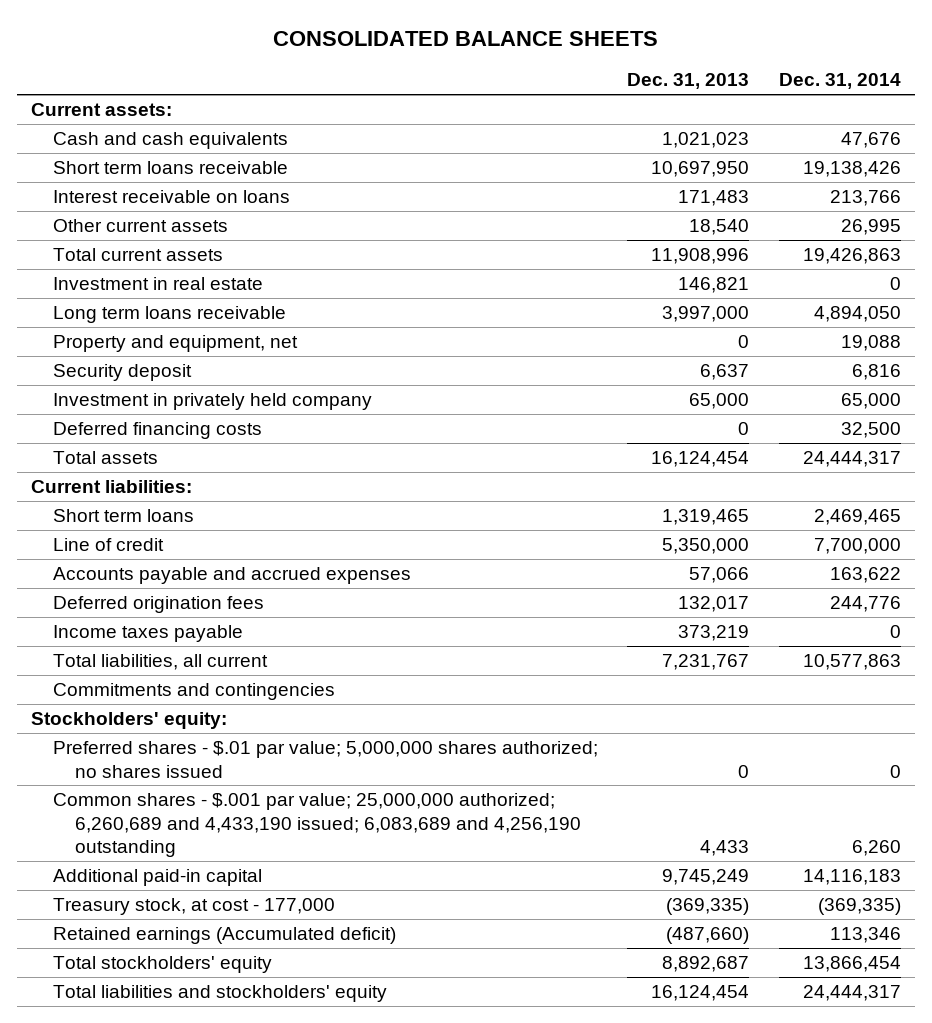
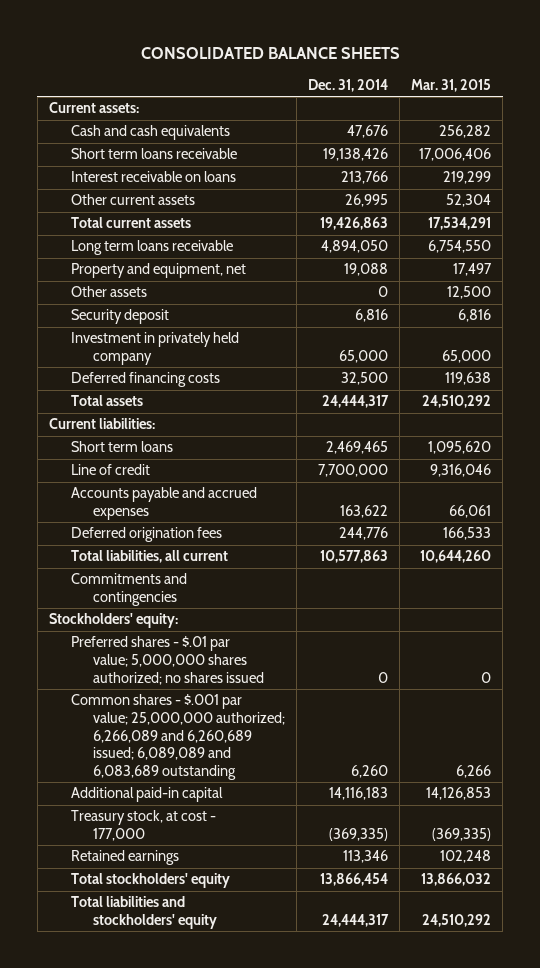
[627,73,750,90] Dec. 31, 2013 -> none
none -> [411,79,492,93] Mar. 31, 2015
[53,276,264,290] Investment in real estate -> none
none -> [70,286,147,298] Other assets
[53,624,244,642] Income taxes payable -> none
[53,792,582,858] Common shares - $.001 par value; 25,000,000 authorized; 6,260,689 and 4,433,190 issued; 6,083,689 and 4,256,190 outstanding -> [70,694,286,780] Common shares - $.001 par value; 25,000,000 authorized; 6,266,089 and 6,260,689 issued; 6,089,089 and 6,083,689 outstanding
[53,926,397,944] Retained earnings (Accumulated deficit) -> [70,850,179,866] Retained earnings

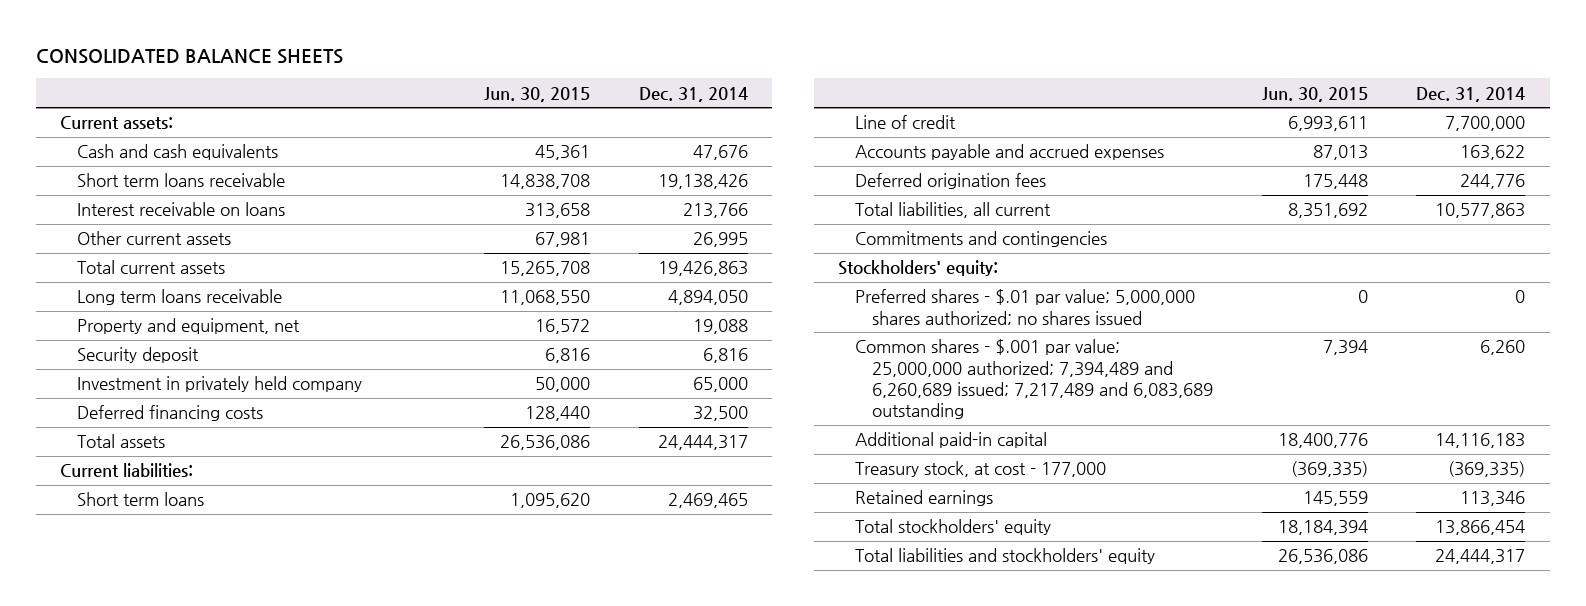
[411,79,492,93] Mar. 31, 2015 -> none
none -> [483,86,590,102] Jun. 30, 2015
[70,286,147,298] Other assets -> none
[70,694,286,780] Common shares - $.001 par value; 25,000,000 authorized; 6,266,089 and 6,260,689 issued; 6,089,089 and 6,083,689 outstanding -> [854,339,1214,420] Common shares - $.001 par value; 25,000,000 authorized; 7,394,489 and 6,260,689 issued; 7,217,489 and 6,083,689 outstanding

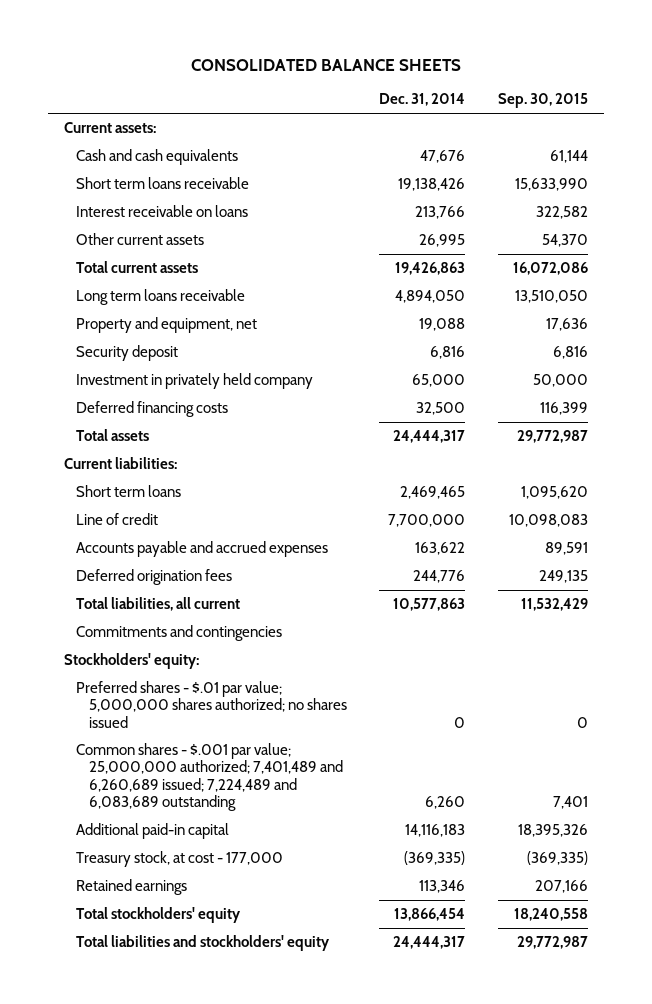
[483,86,590,102] Jun. 30, 2015 -> none
none -> [497,93,588,109] Sep. 30, 2015
[854,339,1214,420] Common shares - $.001 par value; 25,000,000 authorized; 7,394,489 and 6,260,689 issued; 7,217,489 and 6,083,689 outstanding -> [76,742,343,812] Common shares - $.001 par value; 25,000,000 authorized; 7,401,489 and 6,260,689 issued; 7,224,489 and 6,083,689 outstanding

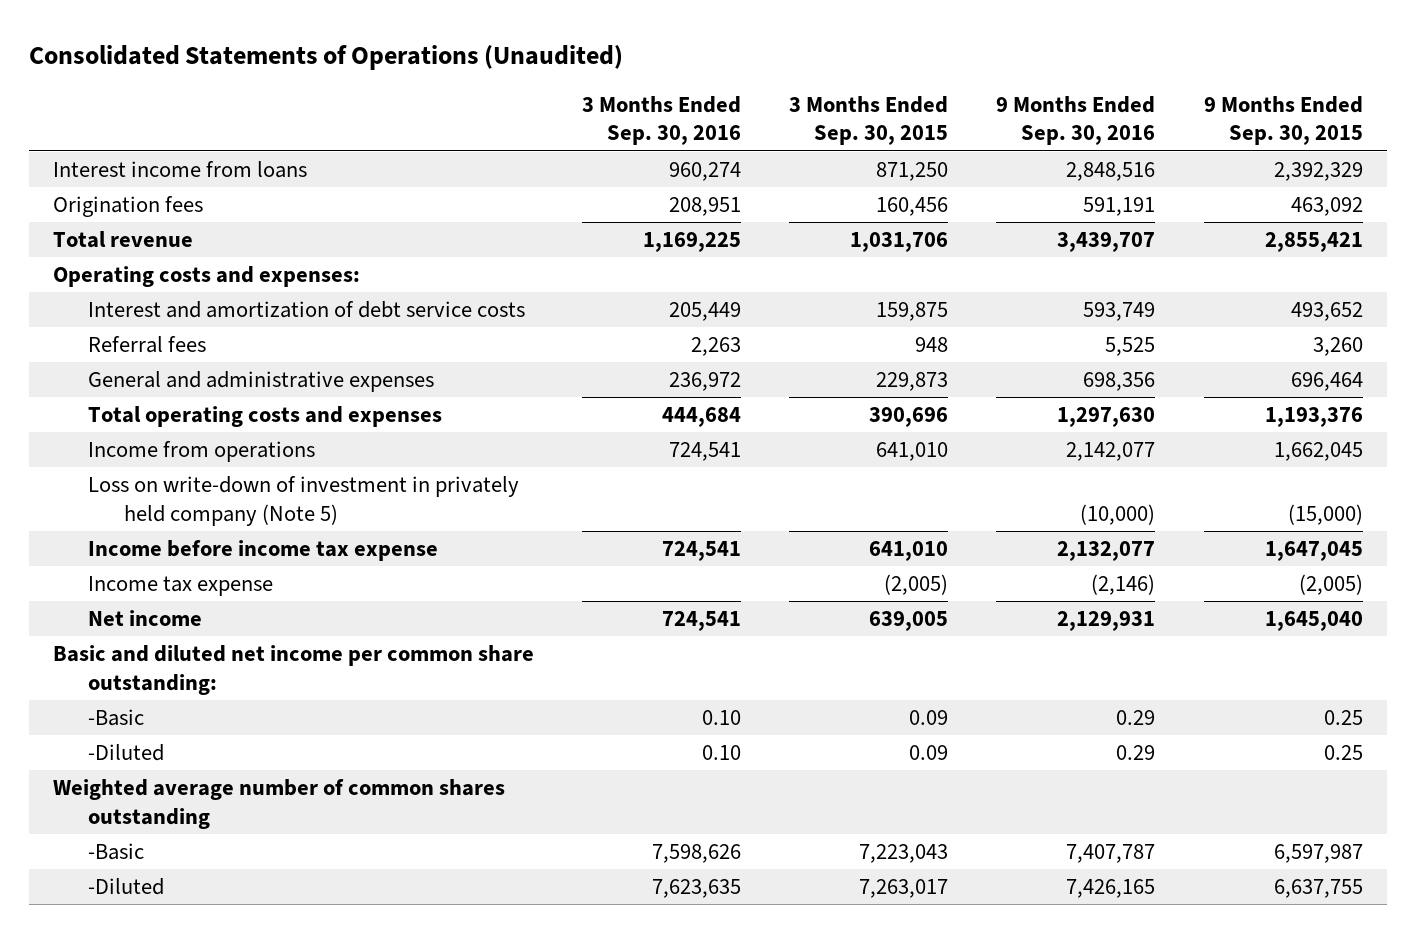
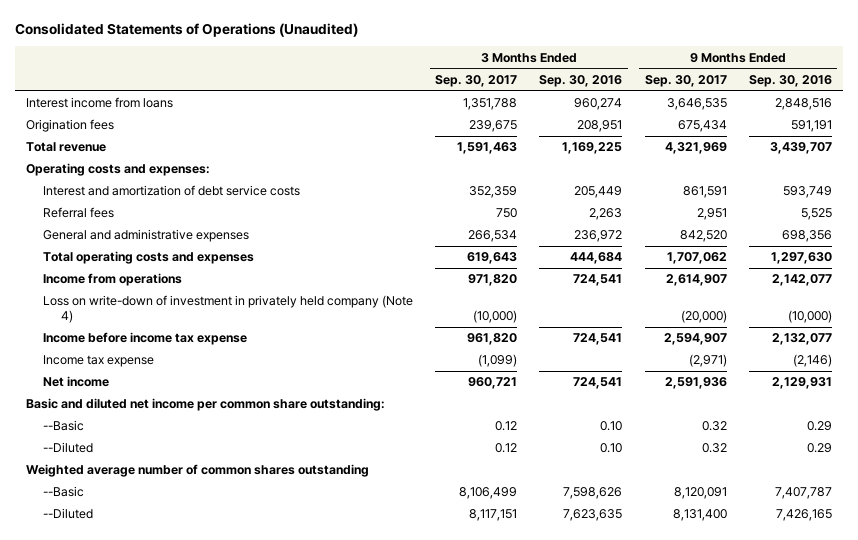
[789,95,949,146] 3 Months Ended Sep. 30, 2015 -> none
[1203,95,1363,146] 9 Months Ended Sep. 30, 2015 -> none
none -> [435,75,518,88] Sep. 30, 2017
none -> [644,75,727,88] Sep. 30, 2017
[88,476,520,526] Loss on write-down of investment in privately held company (Note 5) -> [43,295,414,324] Loss on write-down of investment in privately held company (Note 4)
[88,709,145,727] -Basic -> [43,420,85,432] --Basic
[88,744,165,762] -Diluted -> [43,442,94,454] --Diluted
[88,843,145,861] -Basic -> [43,486,85,498] --Basic
[88,878,165,896] -Diluted -> [43,508,94,520] --Diluted

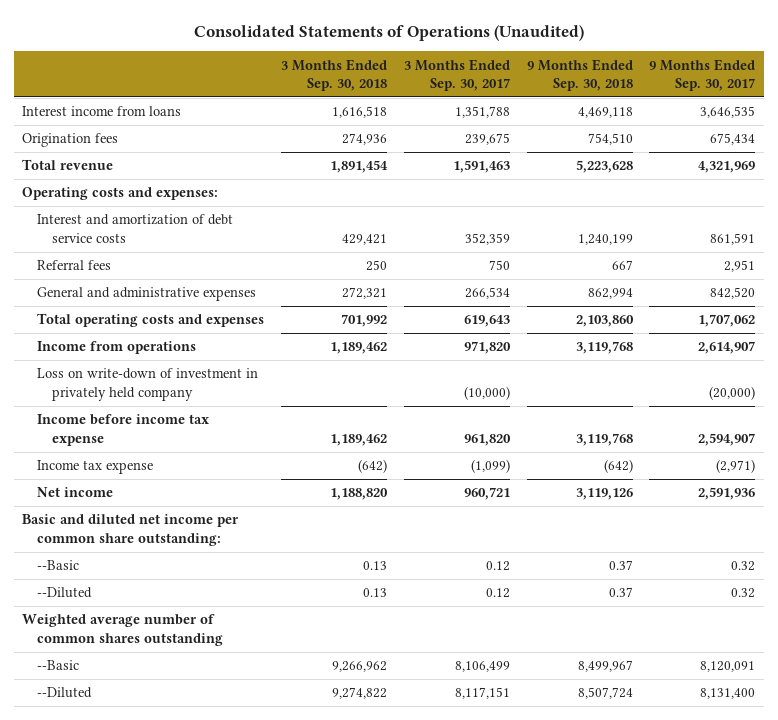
[539,75,623,88] Sep. 30, 2016 -> none
[748,75,832,88] Sep. 30, 2016 -> none
none -> [281,58,388,92] 3 Months Ended Sep. 30, 2018
none -> [526,58,633,92] 9 Months Ended Sep. 30, 2018
[43,295,414,324] Loss on write-down of investment in privately held company (Note 4) -> [37,368,259,401] Loss on write-down of investment in privately held company

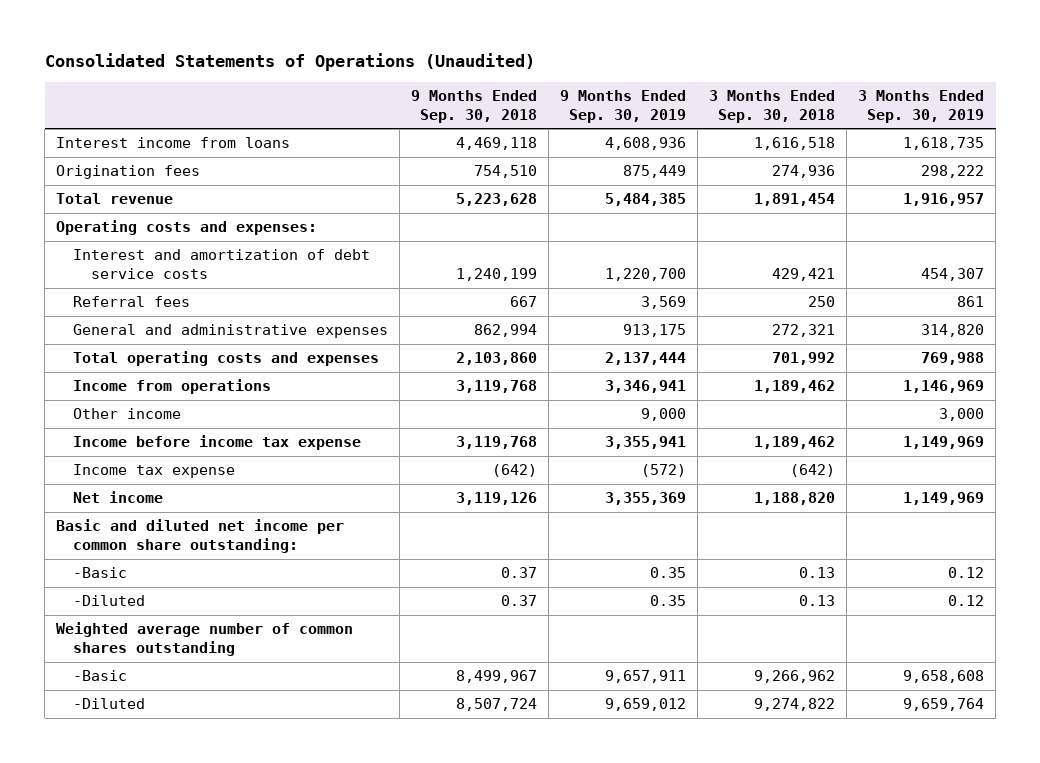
[403,58,510,92] 3 Months Ended Sep. 30, 2017 -> none
[649,58,756,92] 9 Months Ended Sep. 30, 2017 -> none
none -> [560,89,687,123] 9 Months Ended Sep. 30, 2019
none -> [858,89,985,123] 3 Months Ended Sep. 30, 2019
[37,368,259,401] Loss on write-down of investment in privately held company -> none
none -> [73,408,182,420] Other income
[37,560,80,571] --Basic -> [73,567,128,579] -Basic
[37,587,93,599] --Diluted -> [73,595,146,607] -Diluted
[37,660,80,671] --Basic -> [73,670,128,682] -Basic
[37,687,93,699] --Diluted -> [73,698,146,710] -Diluted

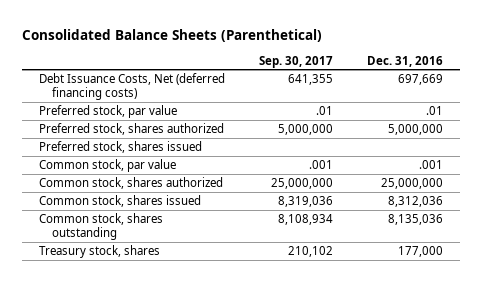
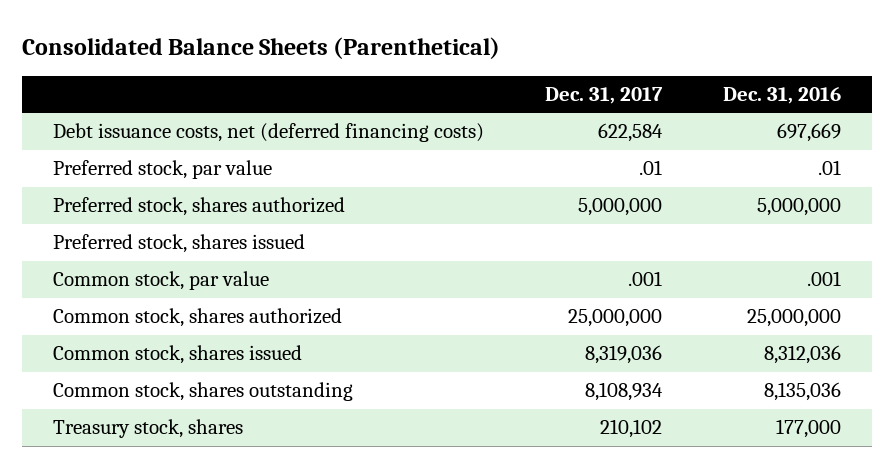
[259,55,334,68] Sep. 30, 2017 -> none
none -> [544,87,663,105] Dec. 31, 2017
[39,72,226,101] Debt Issuance Costs, Net (deferred financing costs) -> [52,123,484,143] Debt issuance costs, net (deferred financing costs)

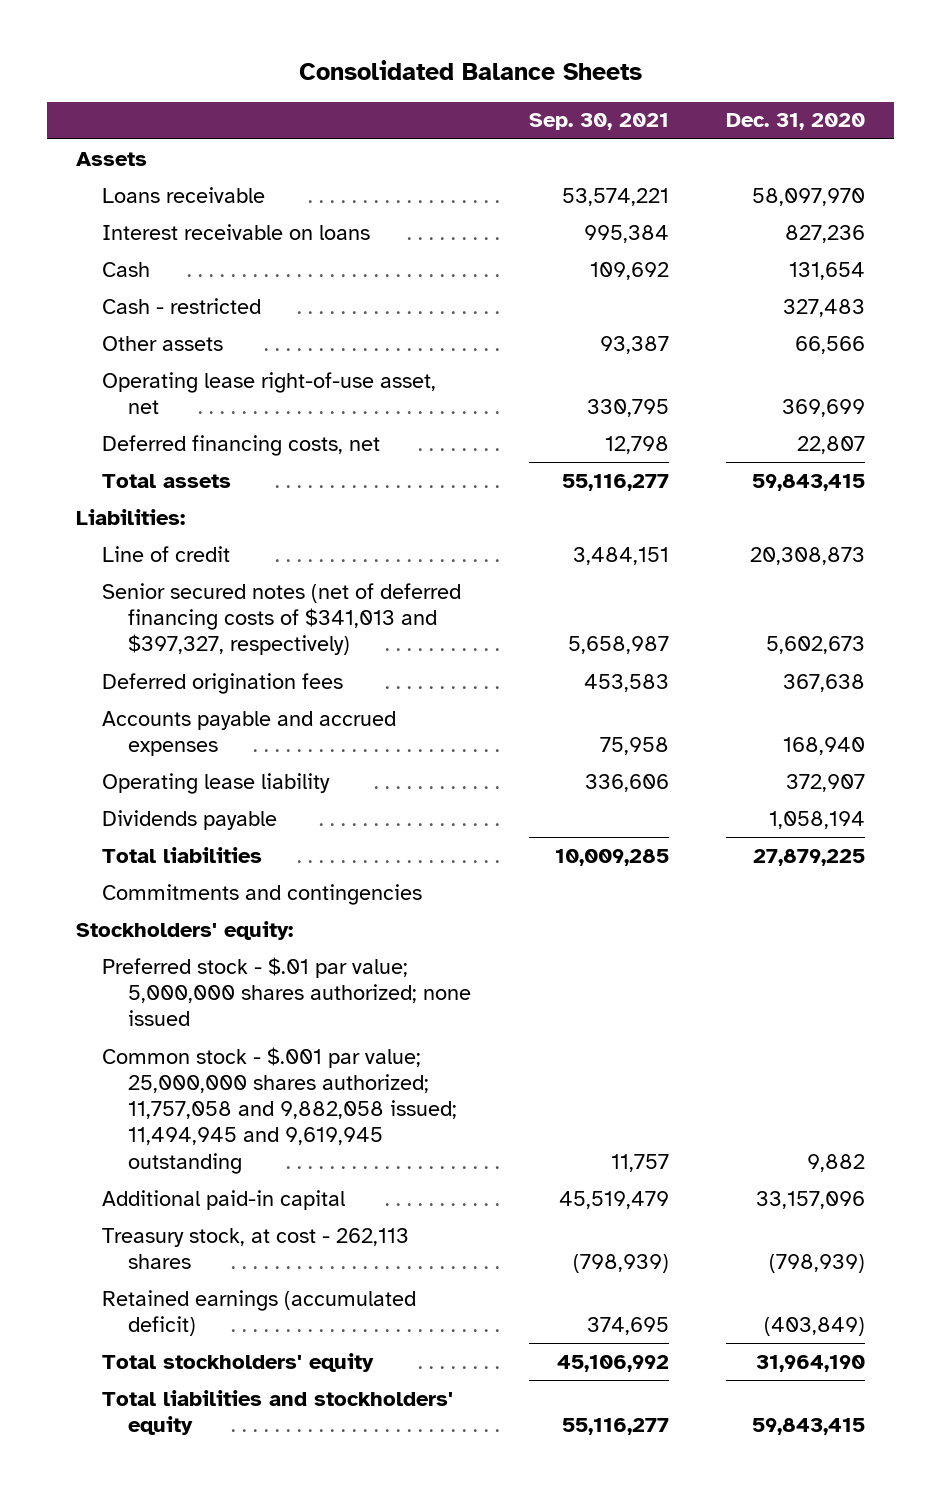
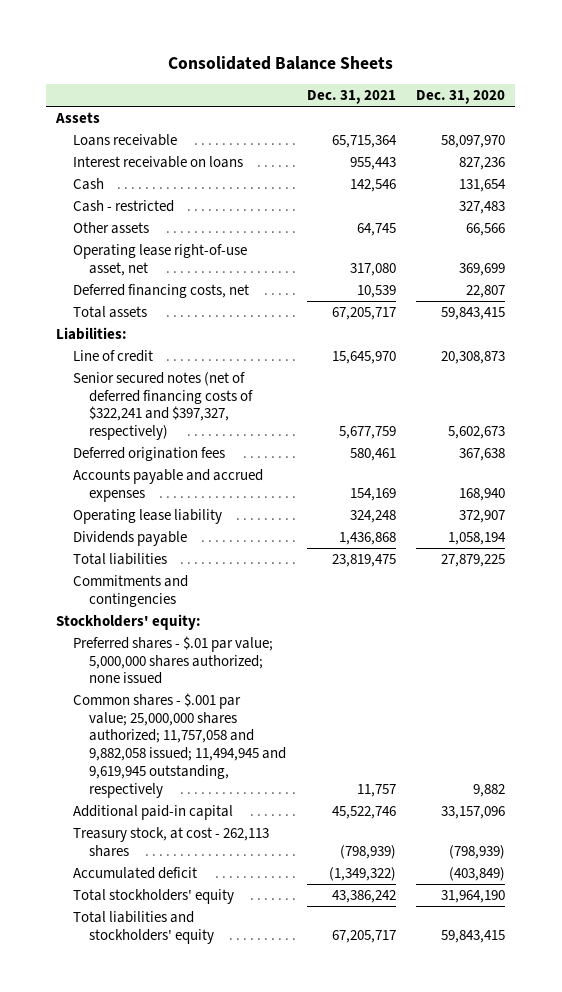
[528,113,669,131] Sep. 30, 2021 -> none
none -> [306,90,396,105] Dec. 31, 2021
[102,582,462,656] Senior secured notes (net of deferred financing costs of $341,013 and $397,327, respectively) -> [72,371,254,441] Senior secured notes (net of deferred financing costs of $322,241 and $397,327, respectively)
[102,956,472,1027] Preferred stock - $.01 par value; 5,000,000 shares authorized; none issued -> [72,635,273,685] Preferred shares - $.01 par value; 5,000,000 shares authorized; none issued
[102,1046,458,1174] Common stock - $.001 par value; 25,000,000 shares authorized; 11,757,058 and 9,882,058 issued; 11,494,945 and 9,619,945 outstanding -> [72,692,287,798] Common shares - $.001 par value; 25,000,000 shares authorized; 11,757,058 and 9,882,058 issued; 11,494,945 and 9,619,945 outstanding, respectively
[102,1289,417,1337] Retained earnings (accumulated deficit) -> [72,866,197,879] Accumulated deficit

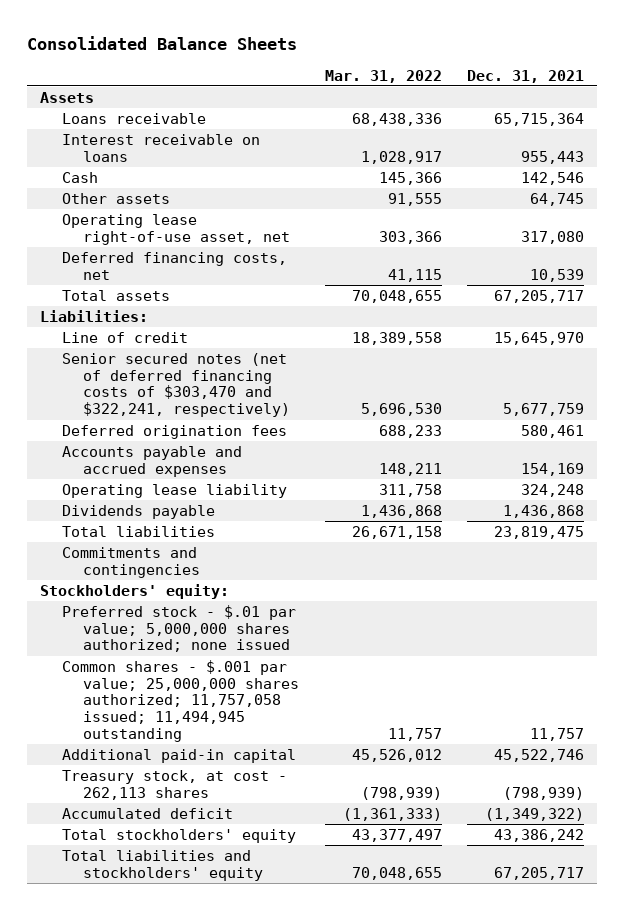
[416,90,506,105] Dec. 31, 2020 -> none
none -> [324,69,442,83] Mar. 31, 2022
[72,199,174,212] Cash - restricted -> none
[72,371,254,441] Senior secured notes (net of deferred financing costs of $322,241 and $397,327, respectively) -> [61,352,291,418] Senior secured notes (net of deferred financing costs of $303,470 and $322,241, respectively)
[72,635,273,685] Preferred shares - $.01 par value; 5,000,000 shares authorized; none issued -> [61,604,296,653] Preferred stock - $.01 par value; 5,000,000 shares authorized; none issued
[72,692,287,798] Common shares - $.001 par value; 25,000,000 shares authorized; 11,757,058 and 9,882,058 issued; 11,494,945 and 9,619,945 outstanding, respectively -> [61,659,300,743] Common shares - $.001 par value; 25,000,000 shares authorized; 11,757,058 issued; 11,494,945 outstanding

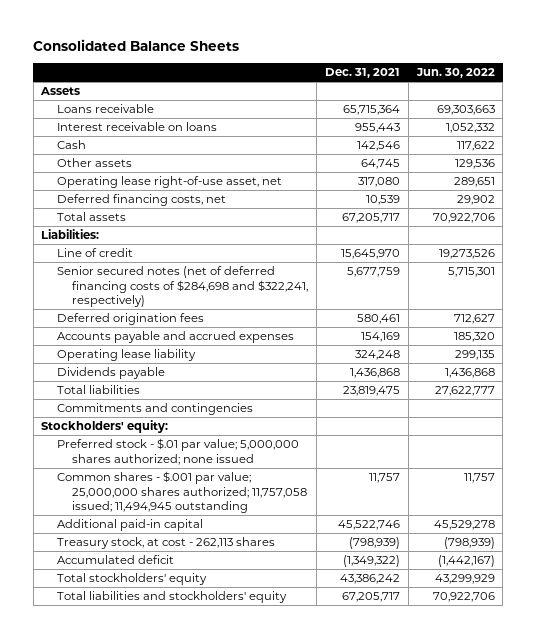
[324,69,442,83] Mar. 31, 2022 -> none
none -> [415,67,495,78] Jun. 30, 2022
[61,352,291,418] Senior secured notes (net of deferred financing costs of $303,470 and $322,241, respectively) -> [56,266,309,307] Senior secured notes (net of deferred financing costs of $284,698 and $322,241, respectively)

